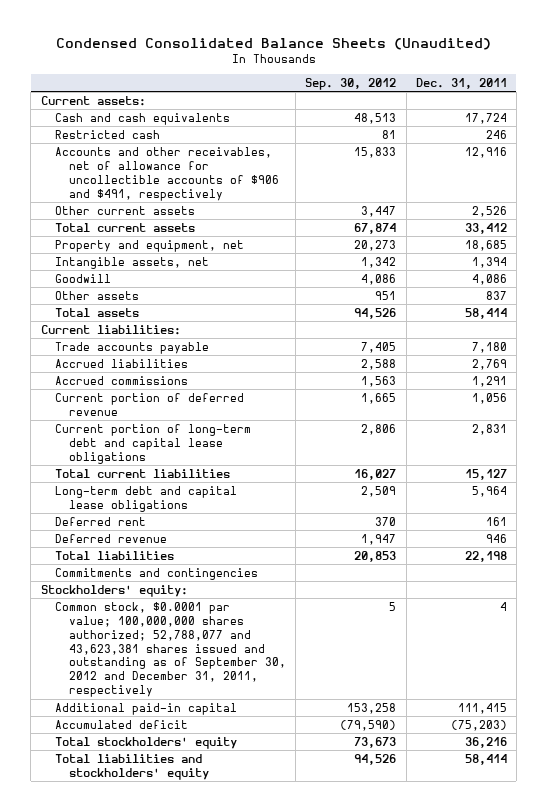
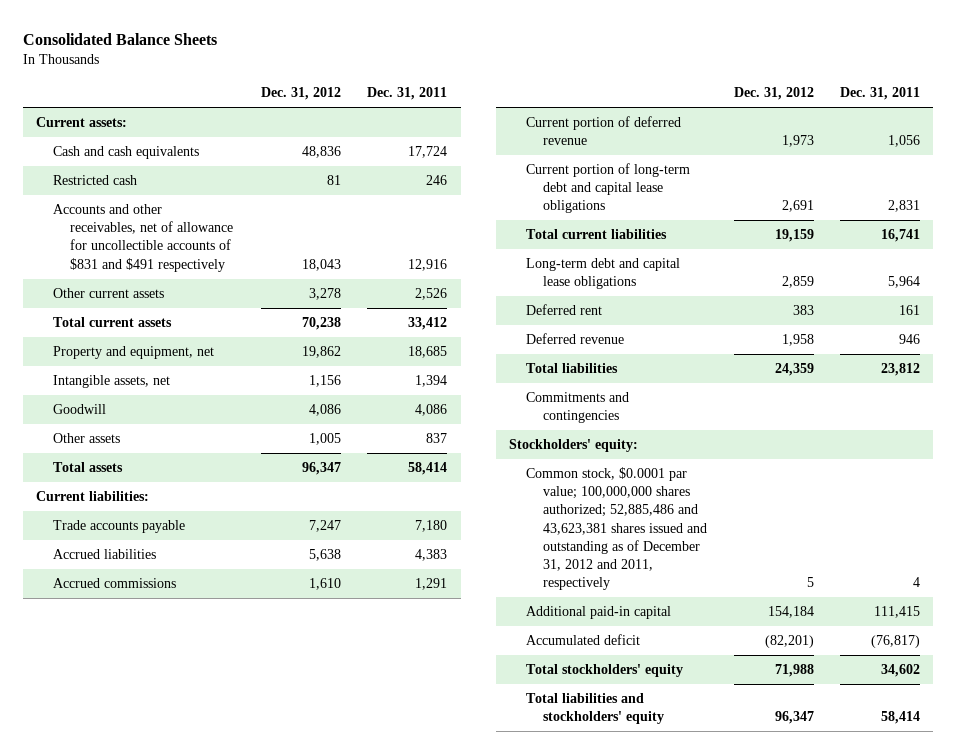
[55,38,491,51] Condensed Consolidated Balance Sheets (Unaudited) -> [23,33,218,46] Consolidated Balance Sheets
[305,78,397,91] Sep. 30, 2012 -> none
none -> [260,87,341,101] Dec. 31, 2012
[54,146,280,201] Accounts and other receivables, net of allowance for uncollectible accounts of $906 and $491, respectively -> [53,204,234,272] Accounts and other receivables, net of allowance for uncollectible accounts of $831 and $491 respectively
[471,358,507,370] 2,769 -> [415,549,448,562] 4,383
[464,468,507,480] 15,127 -> [881,229,921,243] 16,741
[464,550,507,562] 22,198 -> [881,363,921,377] 23,812
[54,601,287,698] Common stock, $0.0001 par value; 100,000,000 shares authorized; 52,788,077 and 43,623,381 shares issued and outstanding as of September 30, 2012 and December 31, 2011, respectively -> [526,467,708,591] Common stock, $0.0001 par value; 100,000,000 shares authorized; 52,885,486 and 43,623,381 shares issued and outstanding as of December 31, 2012 and 2011, respectively
[450,719,507,731] (75,203) -> [871,635,921,649] (76,817)
[464,736,507,748] 36,216 -> [881,664,921,678] 34,602

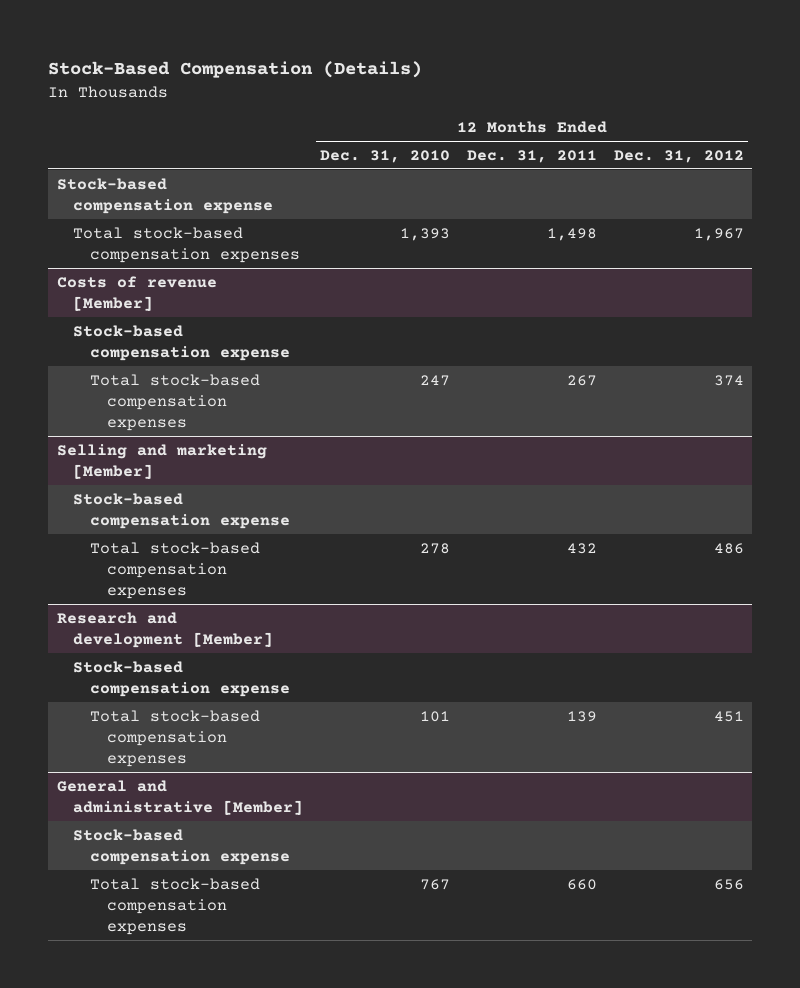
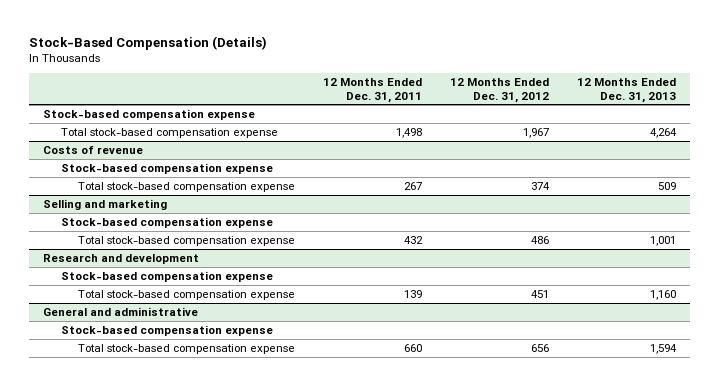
[320,149,451,163] Dec. 31, 2010 -> none
none -> [576,77,676,103] 12 Months Ended Dec. 31, 2013
[73,226,300,263] Total stock-based compensation expenses -> [60,127,278,138] Total stock-based compensation expense
[56,275,217,311] Costs of revenue [Member] -> [42,145,143,154] Costs of revenue
[89,373,260,432] Total stock-based compensation expenses -> [78,181,296,192] Total stock-based compensation expense
[56,443,267,479] Selling and marketing [Member] -> [42,198,167,210] Selling and marketing
[89,541,260,600] Total stock-based compensation expenses -> [78,235,296,246] Total stock-based compensation expense
[56,611,274,648] Research and development [Member] -> [42,253,199,264] Research and development
[89,709,260,768] Total stock-based compensation expenses -> [78,289,296,300] Total stock-based compensation expense
[56,779,304,815] General and administrative [Member] -> [42,306,198,316] General and administrative
[89,877,260,936] Total stock-based compensation expenses -> [78,343,296,354] Total stock-based compensation expense

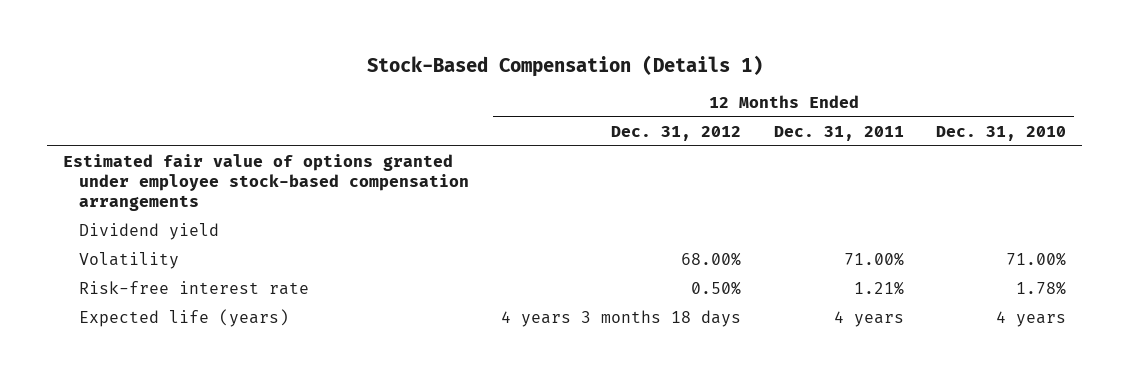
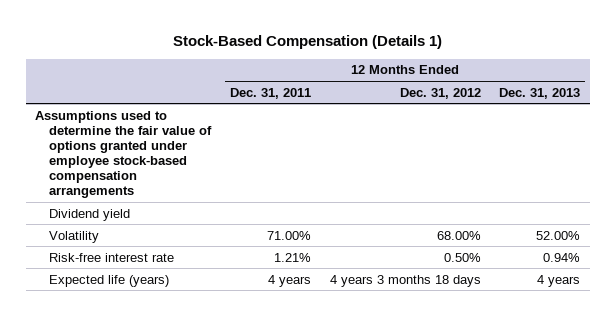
[935,125,1066,141] Dec. 31, 2010 -> none
none -> [499,87,581,99] Dec. 31, 2013
[63,153,469,211] Estimated fair value of options granted under employee stock-based compensation arrangements -> [35,110,212,198] Assumptions used to determine the fair value of options granted under employee stock-based compensation arrangements

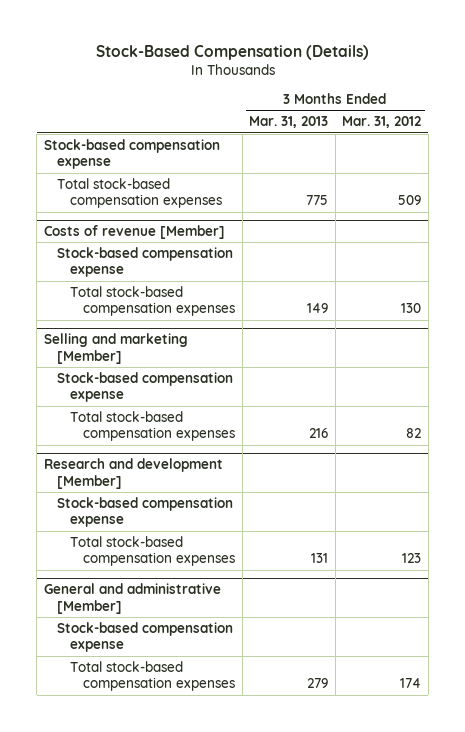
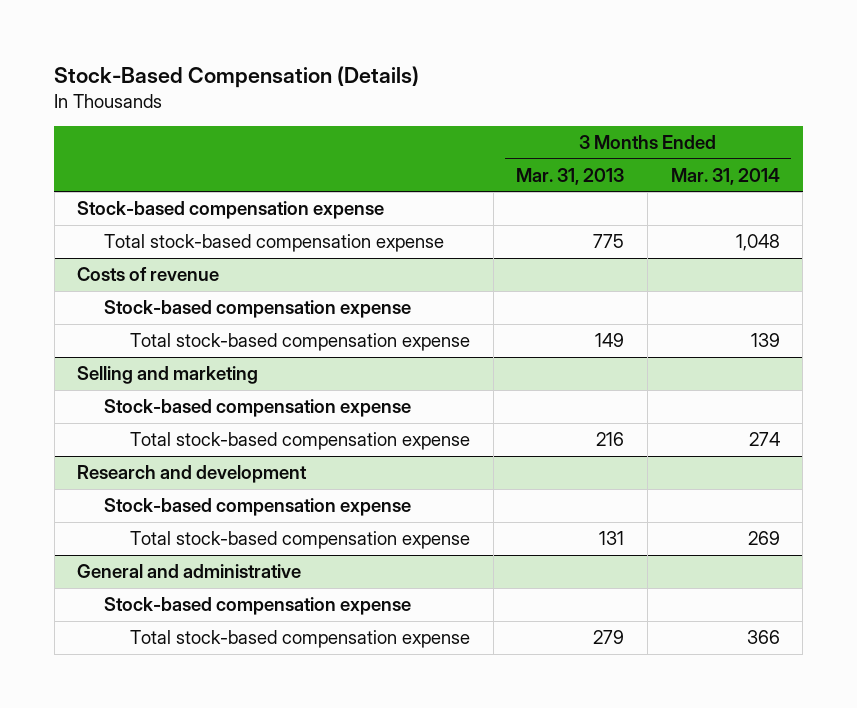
[342,116,422,129] Mar. 31, 2012 -> none
none -> [670,167,780,185] Mar. 31, 2014
[56,177,223,209] Total stock-based compensation expenses -> [103,234,444,253] Total stock-based compensation expense
[43,225,225,240] Costs of revenue [Member] -> [77,267,220,282] Costs of revenue
[70,285,236,317] Total stock-based compensation expenses -> [130,333,471,352] Total stock-based compensation expense
[43,333,188,364] Selling and marketing [Member] -> [77,366,259,385] Selling and marketing
[70,410,236,442] Total stock-based compensation expenses -> [130,432,471,451] Total stock-based compensation expense
[43,458,223,489] Research and development [Member] -> [77,465,308,484] Research and development
[70,535,236,567] Total stock-based compensation expenses -> [130,531,471,550] Total stock-based compensation expense
[43,583,221,614] General and administrative [Member] -> [77,564,302,579] General and administrative
[70,660,236,692] Total stock-based compensation expenses -> [130,630,471,649] Total stock-based compensation expense

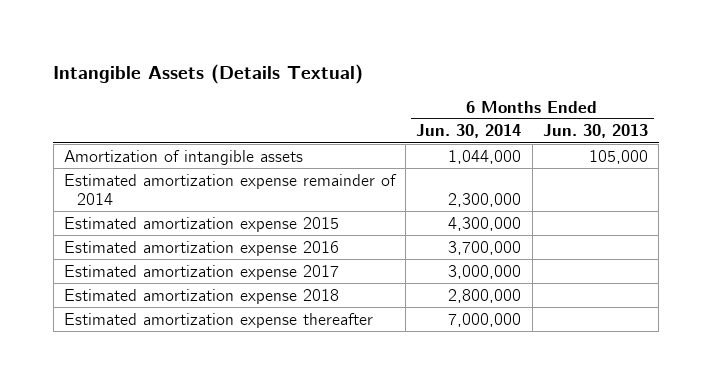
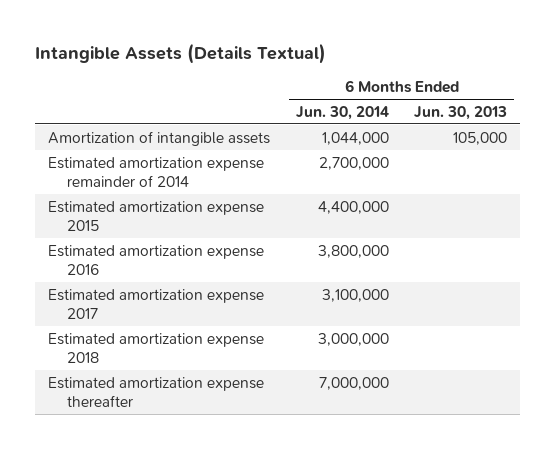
[448,192,522,207] 2,300,000 -> [318,156,389,170] 2,700,000
[448,216,522,231] 4,300,000 -> [317,200,389,214] 4,400,000
[448,240,522,255] 3,700,000 -> [317,244,389,258] 3,800,000
[448,264,522,279] 3,000,000 -> [321,288,389,302] 3,100,000
[448,288,522,303] 2,800,000 -> [317,332,389,346] 3,000,000

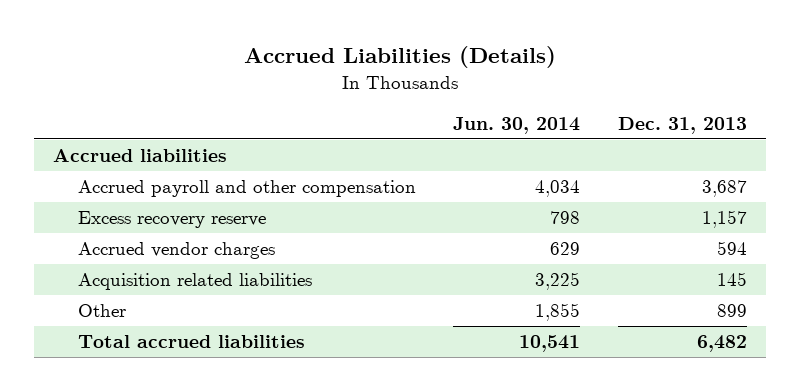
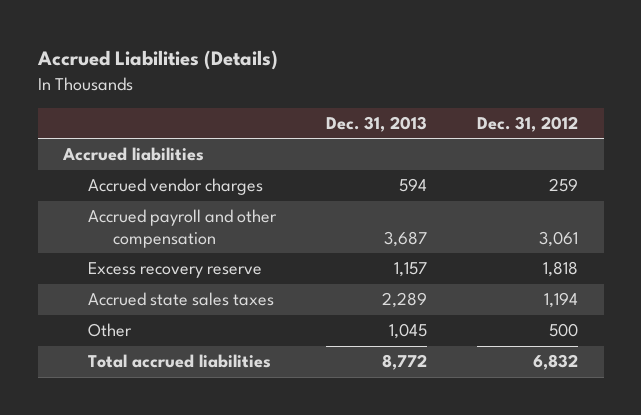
[453,116,581,134] Jun. 30, 2014 -> none
none -> [477,115,579,132] Dec. 31, 2012
[77,241,275,259] Accrued vendor charges -> [87,178,263,196] Accrued vendor charges
[77,272,312,290] Acquisition related liabilities -> none
none -> [87,292,274,307] Accrued state sales taxes
[716,303,747,317] 899 -> [389,323,428,340] 1,045
[696,334,747,352] 6,482 -> [382,354,428,371] 8,772

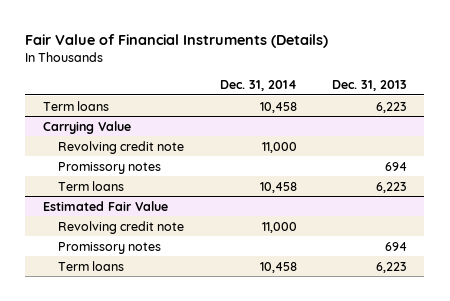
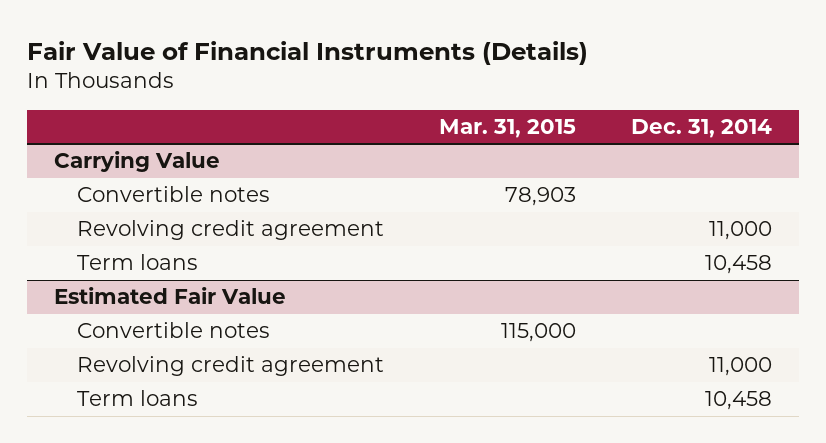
[331,80,407,92] Dec. 31, 2013 -> none
none -> [438,118,576,138] Mar. 31, 2015
[42,100,109,111] Term loans -> none
[58,161,162,174] Promissory notes -> none
none -> [77,186,271,203] Convertible notes
[58,140,185,154] Revolving credit note -> [77,220,385,241] Revolving credit agreement
[58,241,162,254] Promissory notes -> none
none -> [77,322,271,339] Convertible notes
[58,220,185,234] Revolving credit note -> [77,356,385,377] Revolving credit agreement

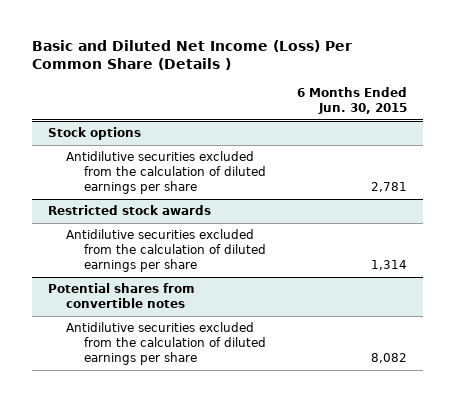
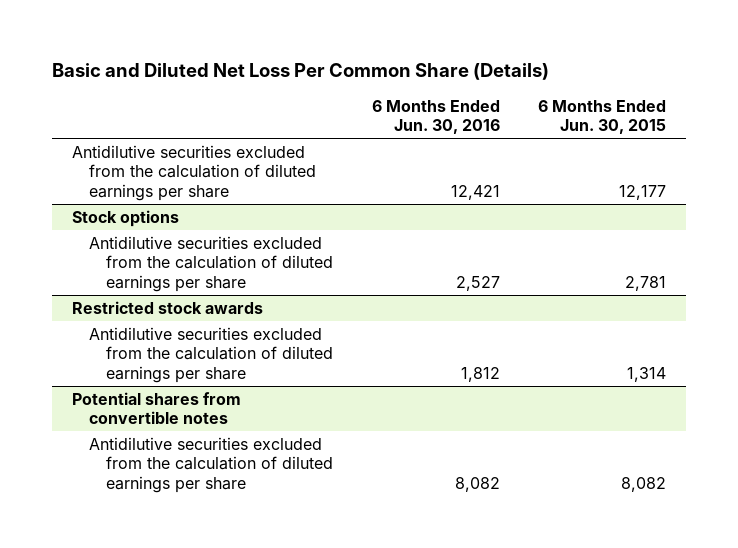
[32,39,353,71] Basic and Diluted Net Income (Loss) Per Common Share (Details ) -> [52,63,550,81] Basic and Diluted Net Loss Per Common Share (Details)
none -> [371,99,500,135] 6 Months Ended Jun. 30, 2016
none -> [71,144,316,202] Antidilutive securities excluded from the calculation of diluted earnings per share

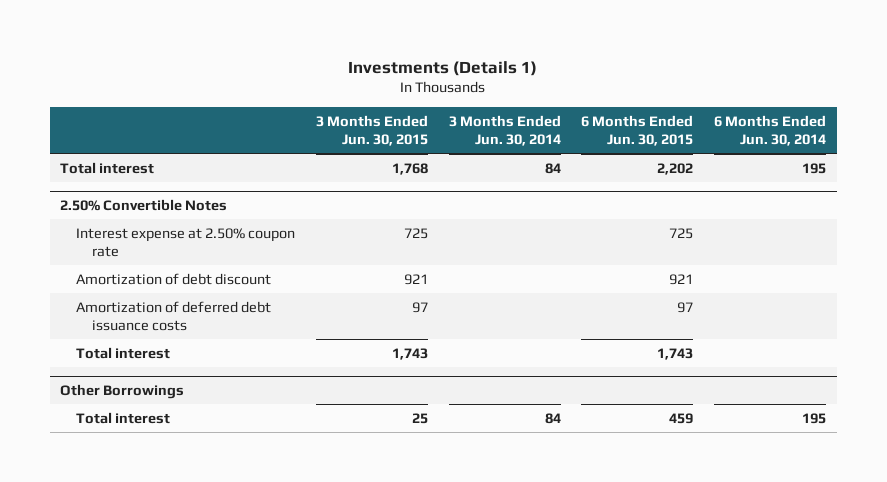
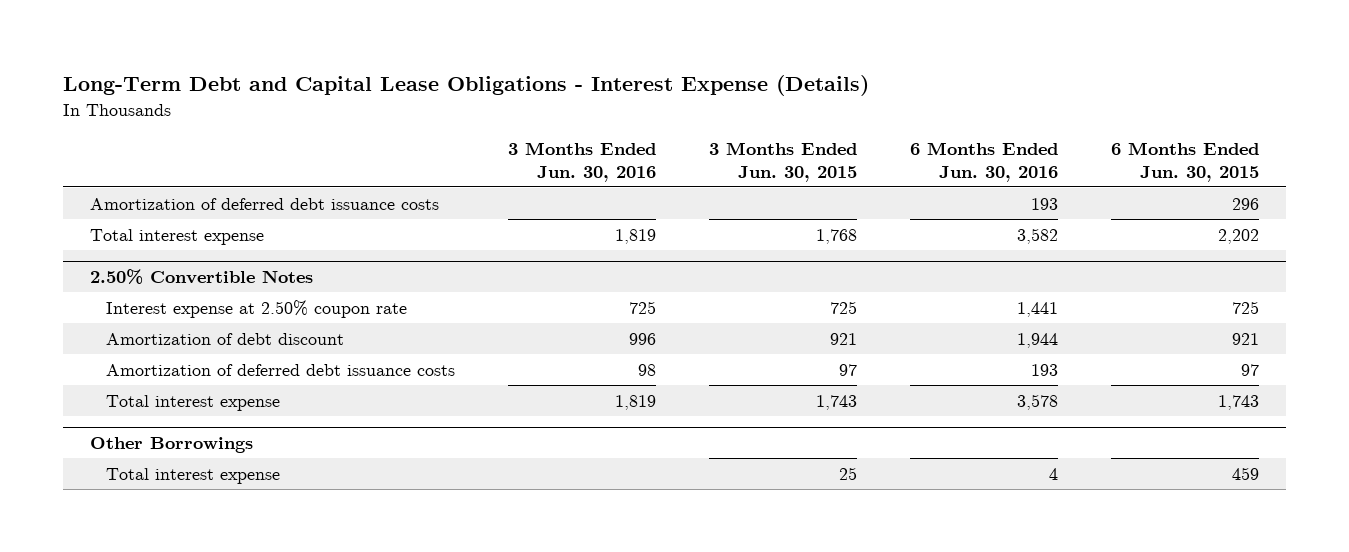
[348,60,538,76] Investments (Details 1) -> [63,75,870,97] Long-Term Debt and Capital Lease Obligations - Interest Expense (Details)
[448,114,561,146] 3 Months Ended Jun. 30, 2014 -> none
[714,114,827,146] 6 Months Ended Jun. 30, 2014 -> none
none -> [508,142,657,182] 3 Months Ended Jun. 30, 2016
none -> [910,142,1059,182] 6 Months Ended Jun. 30, 2016
none -> [89,197,439,210] Amortization of deferred debt issuance costs
[60,161,155,174] Total interest -> [89,228,264,245] Total interest expense
[75,346,170,359] Total interest -> [106,394,281,411] Total interest expense
[75,411,170,424] Total interest -> [106,467,281,484] Total interest expense

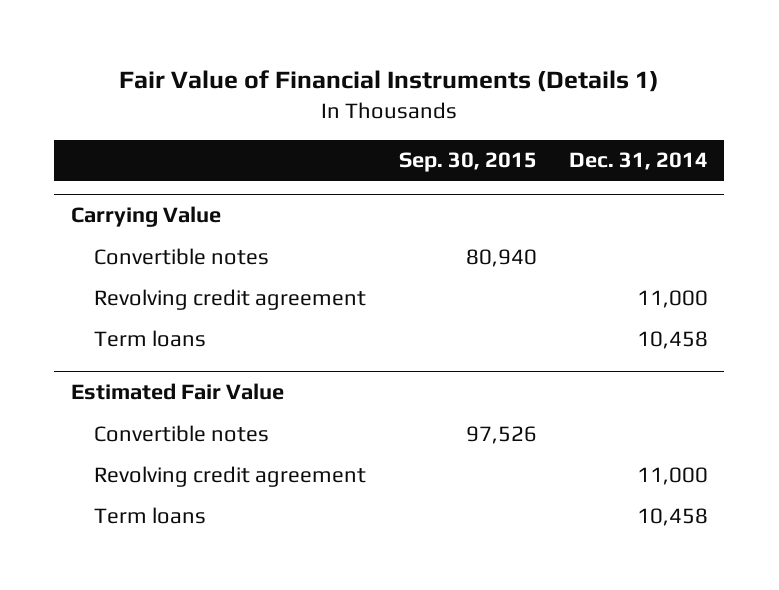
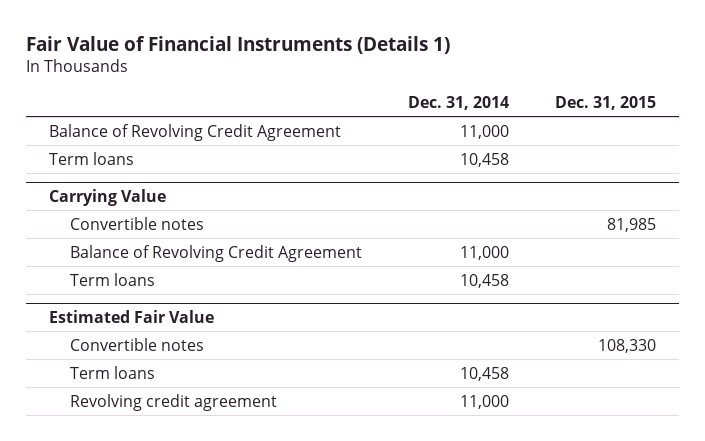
[398,152,537,173] Sep. 30, 2015 -> none
none -> [554,95,656,110] Dec. 31, 2015
none -> [48,123,341,141] Balance of Revolving Credit Agreement
none -> [48,151,134,165] Term loans
[94,288,367,310] Revolving credit agreement -> [69,244,362,262] Balance of Revolving Credit Agreement
[94,465,367,487] Revolving credit agreement -> [69,393,277,411] Revolving credit agreement

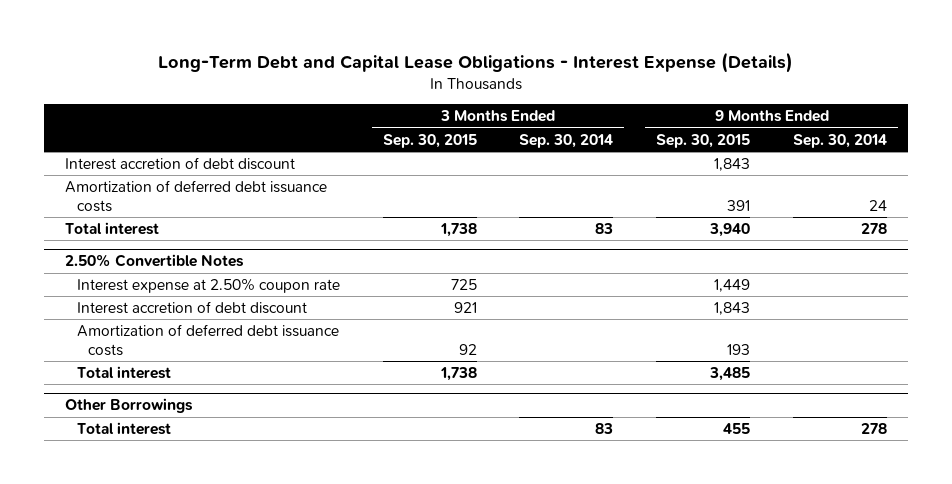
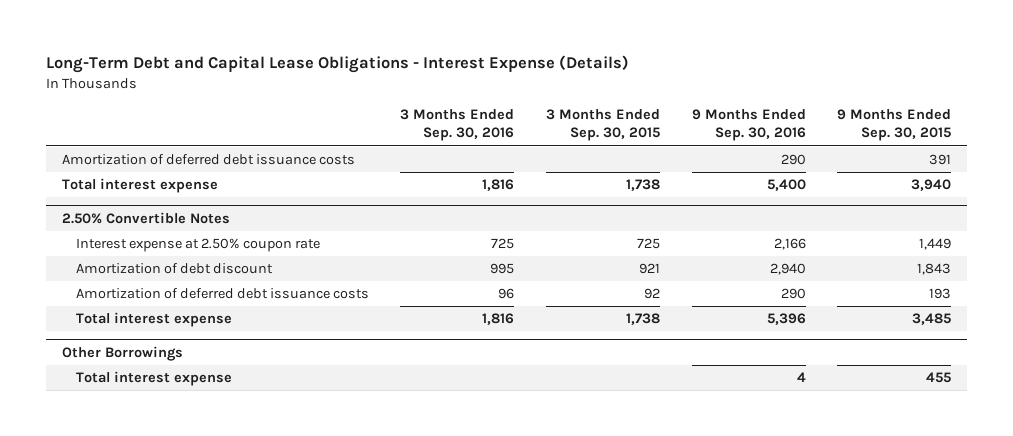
[519,133,614,148] Sep. 30, 2014 -> none
[792,133,887,148] Sep. 30, 2014 -> none
none -> [400,109,515,142] 3 Months Ended Sep. 30, 2016
none -> [691,109,806,142] 9 Months Ended Sep. 30, 2016
[65,156,296,170] Interest accretion of debt discount -> none
[65,221,160,235] Total interest -> [62,178,219,194] Total interest expense
[76,300,307,314] Interest accretion of debt discount -> [75,263,273,275] Amortization of debt discount
[76,365,171,379] Total interest -> [75,312,232,328] Total interest expense
[76,421,171,435] Total interest -> [75,371,232,387] Total interest expense

